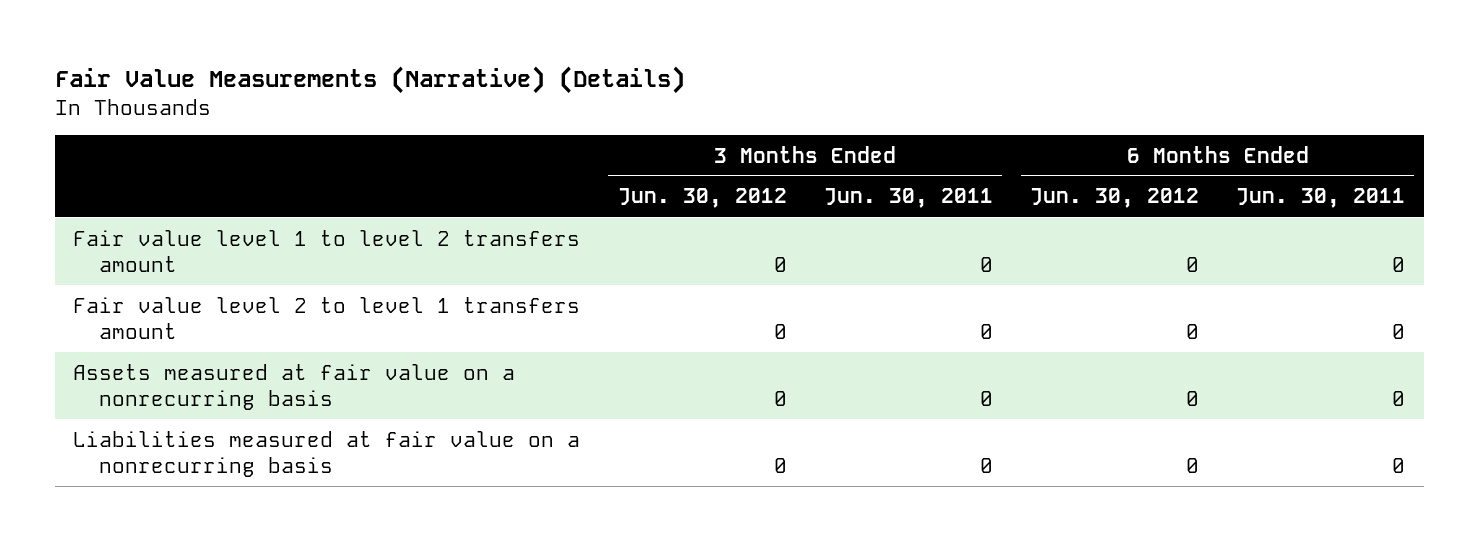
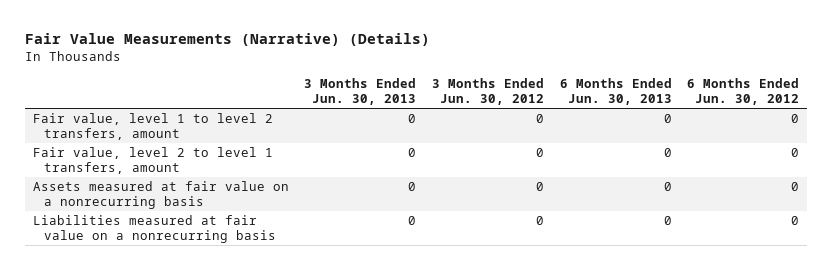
[823,188,993,209] Jun. 30, 2011 -> none
[1236,188,1406,209] Jun. 30, 2011 -> none
none -> [304,77,417,106] 3 Months Ended Jun. 30, 2013
none -> [559,77,672,106] 6 Months Ended Jun. 30, 2013
[73,229,581,272] Fair value level 1 to level 2 transfers amount -> [32,112,273,141] Fair value, level 1 to level 2 transfers, amount
[73,296,581,339] Fair value level 2 to level 1 transfers amount -> [32,146,273,175] Fair value, level 2 to level 1 transfers, amount

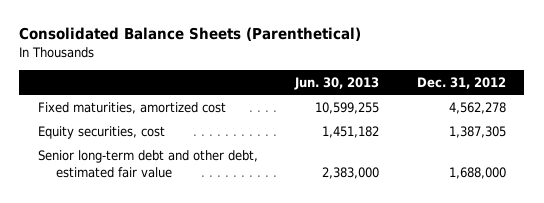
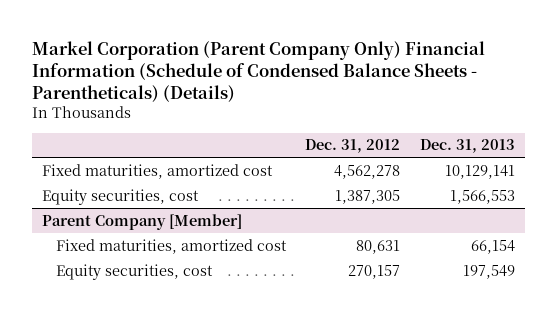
[19,27,362,42] Consolidated Balance Sheets (Parenthetical) -> [32,40,486,103] Markel Corporation (Parent Company Only) Financial Information (Schedule of Condensed Balance Sheets - Parentheticals) (Details)
[294,76,380,90] Jun. 30, 2013 -> none
none -> [420,139,516,154] Dec. 31, 2013
[37,149,258,178] Senior long-term debt and other debt, estimated fair value -> none
none -> [42,213,243,230] Parent Company [Member]
none -> [55,238,287,254] Fixed maturities, amortized cost
none -> [55,263,213,280] Equity securities, cost

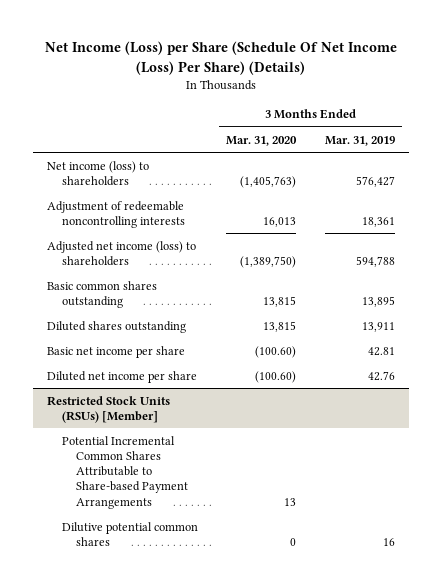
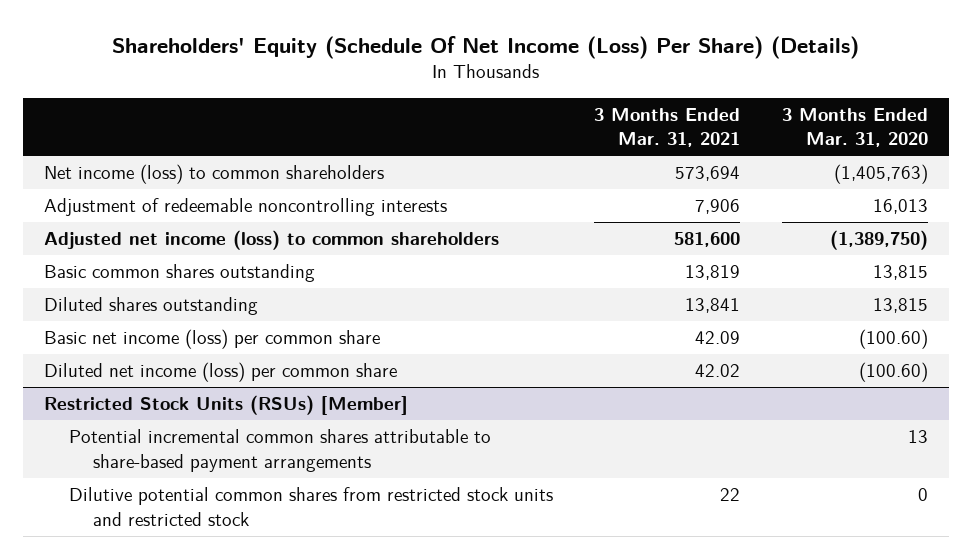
[45,41,398,75] Net Income (Loss) per Share (Schedule Of Net Income (Loss) Per Share) (Details) -> [111,35,859,59] Shareholders' Equity (Schedule Of Net Income (Loss) Per Share) (Details)
[325,135,396,146] Mar. 31, 2019 -> none
none -> [594,107,741,148] 3 Months Ended Mar. 31, 2021
[47,160,150,186] Net income (loss) to shareholders -> [43,164,384,185] Net income (loss) to common shareholders
[47,240,197,266] Adjusted net income (loss) to shareholders -> [43,230,499,251] Adjusted net income (loss) to common shareholders
[47,345,186,358] Basic net income per share -> [43,329,380,350] Basic net income (loss) per common share
[47,370,198,383] Diluted net income per share -> [43,362,397,383] Diluted net income (loss) per common share
[61,435,188,509] Potential Incremental Common Shares Attributable to Share-based Payment Arrangements -> [68,429,491,472] Potential incremental common shares attributable to share-based payment arrangements
[61,521,198,546] Dilutive potential common shares -> [68,487,553,526] Dilutive potential common shares from restricted stock units and restricted stock

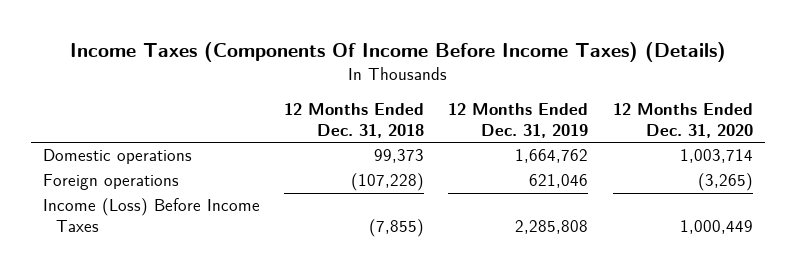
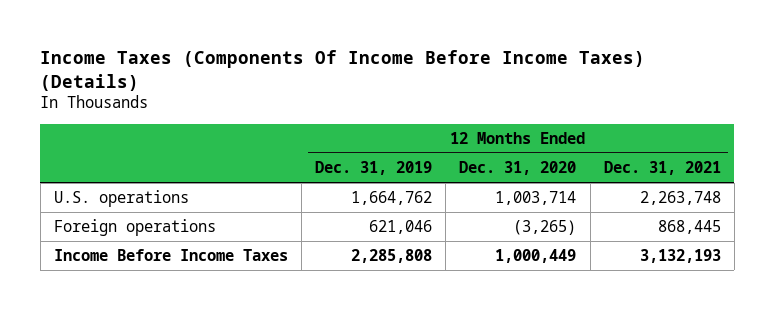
[284,103,425,138] 12 Months Ended Dec. 31, 2018 -> none
none -> [603,161,721,176] Dec. 31, 2021
[42,149,192,165] Domestic operations -> [53,190,189,208] U.S. operations
[42,198,260,233] Income (Loss) Before Income Taxes -> [53,249,288,262] Income Before Income Taxes

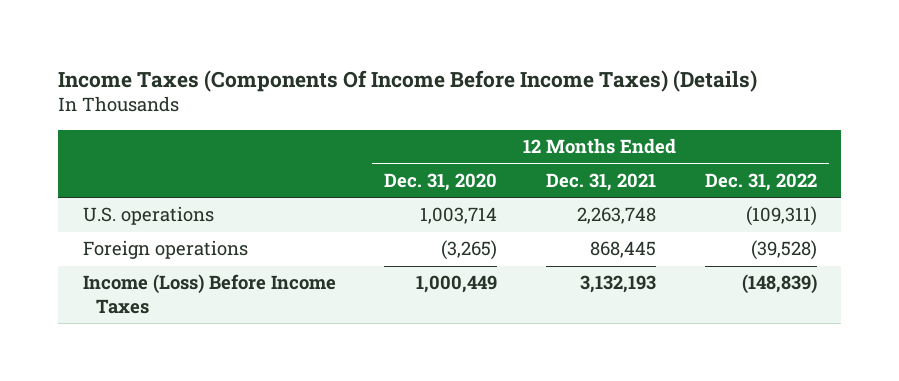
[315,161,433,176] Dec. 31, 2019 -> none
none -> [704,172,817,191] Dec. 31, 2022
[53,249,288,262] Income Before Income Taxes -> [82,274,336,314] Income (Loss) Before Income Taxes

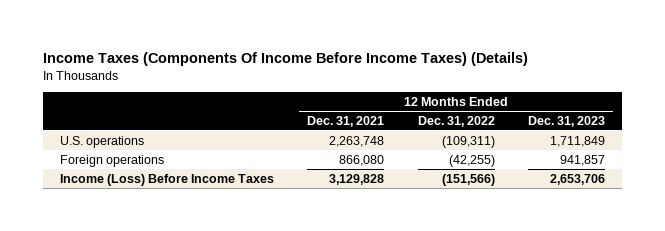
[384,172,498,191] Dec. 31, 2020 -> none
none -> [528,115,606,127] Dec. 31, 2023
[589,241,656,259] 868,445 -> [339,154,385,166] 866,080
[750,240,817,261] (39,528) -> [448,154,495,167] (42,255)
[579,275,656,294] 3,132,193 -> [329,173,385,185] 3,129,828
[741,274,817,295] (148,839) -> [441,173,495,186] (151,566)

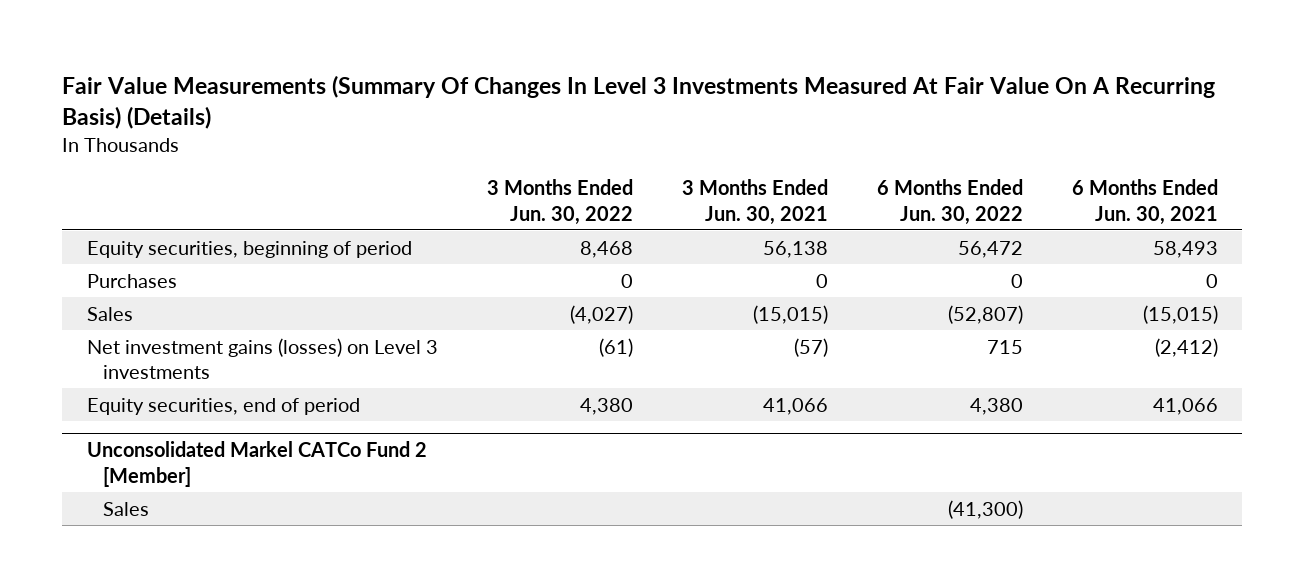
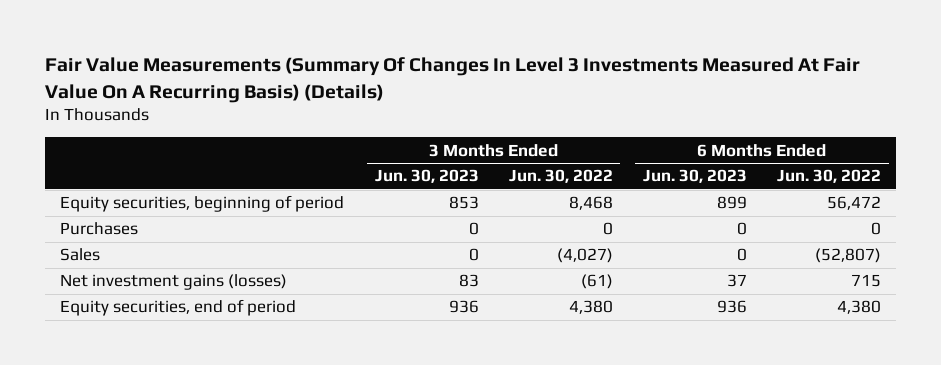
[681,179,828,225] 3 Months Ended Jun. 30, 2021 -> none
[1071,179,1218,225] 6 Months Ended Jun. 30, 2021 -> none
none -> [374,169,479,184] Jun. 30, 2023
none -> [642,169,747,184] Jun. 30, 2023
[86,337,438,380] Net investment gains (losses) on Level 3 investments -> [60,274,288,291] Net investment gains (losses)
[86,441,427,487] Unconsolidated Markel CATCo Fund 2 [Member] -> none
[102,501,149,516] Sales -> none

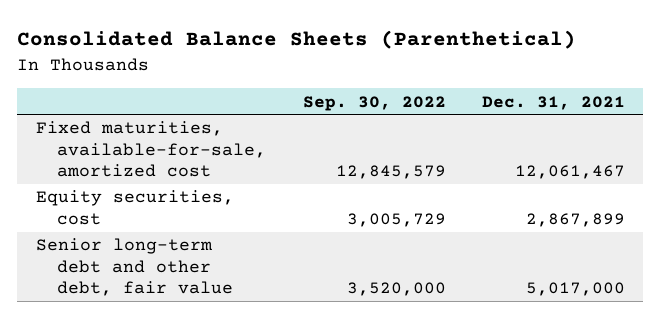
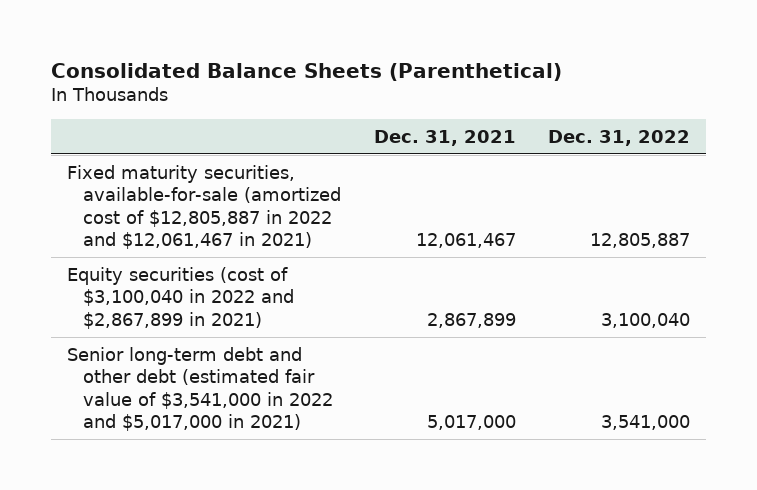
[302,95,446,111] Sep. 30, 2022 -> none
none -> [547,129,690,146] Dec. 31, 2022
[35,121,267,177] Fixed maturities, available-for-sale, amortized cost -> [66,164,342,250] Fixed maturity securities, available-for-sale (amortized cost of $12,805,887 in 2022 and $12,061,467 in 2021)
[35,190,234,225] Equity securities, cost -> [66,266,295,329] Equity securities (cost of $3,100,040 in 2022 and $2,867,899 in 2021)
[35,238,234,296] Senior long-term debt and other debt, fair value -> [66,346,334,432] Senior long-term debt and other debt (estimated fair value of $3,541,000 in 2022 and $5,017,000 in 2021)

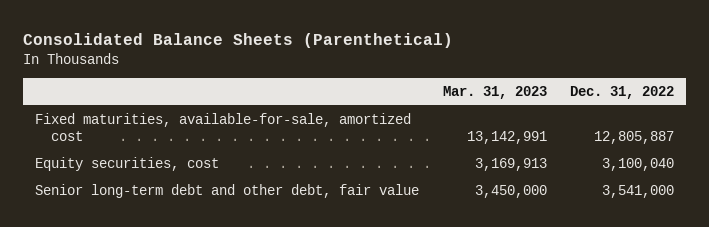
[373,129,516,146] Dec. 31, 2021 -> none
none -> [442,85,547,99] Mar. 31, 2023
[66,164,342,250] Fixed maturity securities, available-for-sale (amortized cost of $12,805,887 in 2022 and $12,061,467 in 2021) -> [34,112,411,141] Fixed maturities, available-for-sale, amortized cost
[66,266,295,329] Equity securities (cost of $3,100,040 in 2022 and $2,867,899 in 2021) -> [34,156,219,171] Equity securities, cost
[66,346,334,432] Senior long-term debt and other debt (estimated fair value of $3,541,000 in 2022 and $5,017,000 in 2021) -> [34,183,419,198] Senior long-term debt and other debt, fair value

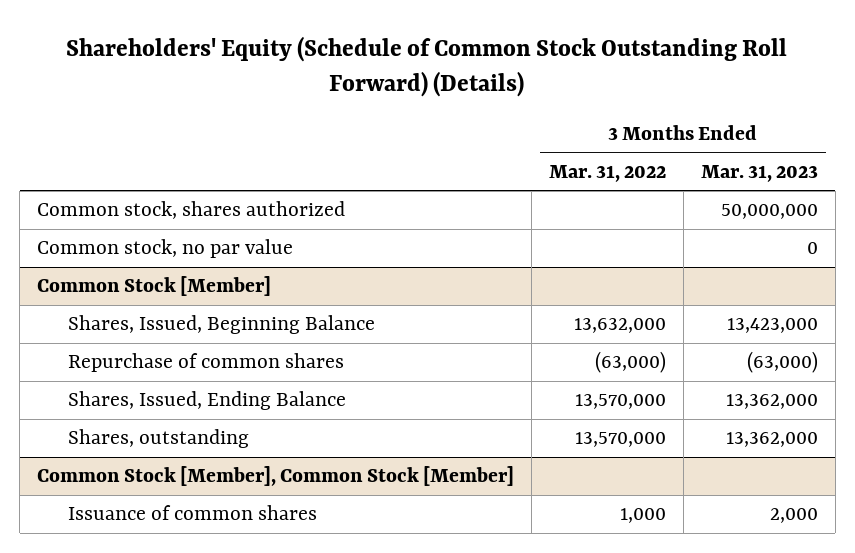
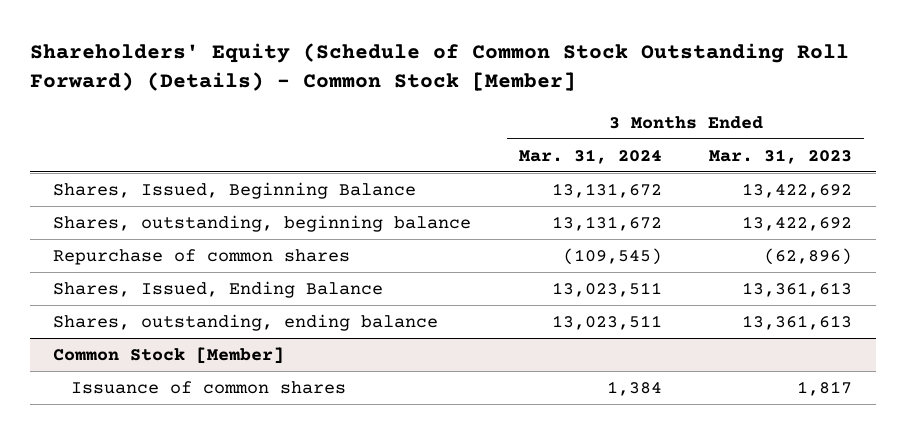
[66,35,788,98] Shareholders' Equity (Schedule of Common Stock Outstanding Roll Forward) (Details) -> [29,43,849,92] Shareholders' Equity (Schedule of Common Stock Outstanding Roll Forward) (Details) - Common Stock [Member]
[548,164,666,182] Mar. 31, 2022 -> none
none -> [518,148,662,164] Mar. 31, 2024
[37,201,346,220] Common stock, shares authorized -> none
[37,239,294,259] Common stock, no par value -> none
none -> [53,181,417,199] Shares, Issued, Beginning Balance
none -> [53,214,472,232] Shares, outstanding, beginning balance
none -> [53,248,351,265] Repurchase of common shares
none -> [53,280,384,298] Shares, Issued, Ending Balance
none -> [53,313,439,331] Shares, outstanding, ending balance
[67,315,375,335] Shares, Issued, Beginning Balance -> none
[67,353,344,373] Repurchase of common shares -> none
[67,391,346,411] Shares, Issued, Ending Balance -> none
[67,429,249,449] Shares, outstanding -> none
[37,466,515,487] Common Stock [Member], Common Stock [Member] -> none
[769,508,818,524] 2,000 -> [797,380,853,396] 1,817

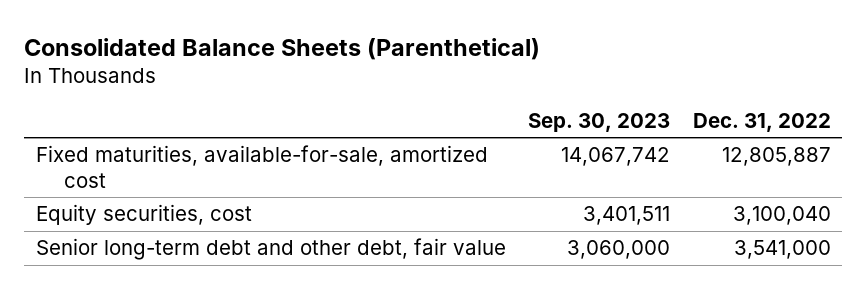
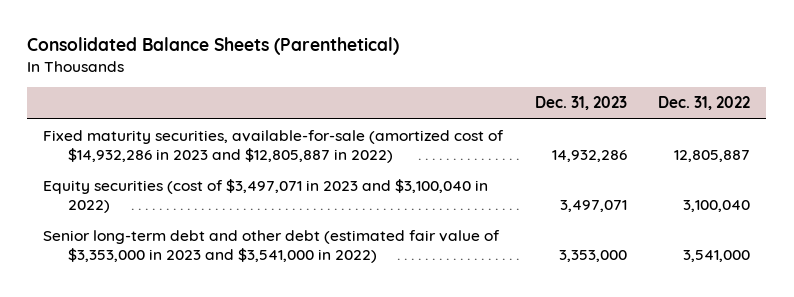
[528,112,671,132] Sep. 30, 2023 -> none
none -> [534,96,627,111] Dec. 31, 2023
[35,145,488,188] Fixed maturities, available-for-sale, amortized cost -> [43,130,505,163] Fixed maturity securities, available-for-sale (amortized cost of $14,932,286 in 2023 and $12,805,887 in 2022)
[35,204,252,226] Equity securities, cost -> [43,179,489,213] Equity securities (cost of $3,497,071 in 2023 and $3,100,040 in 2022)
[35,238,506,261] Senior long-term debt and other debt, fair value -> [43,230,501,263] Senior long-term debt and other debt (estimated fair value of $3,353,000 in 2023 and $3,541,000 in 2022)

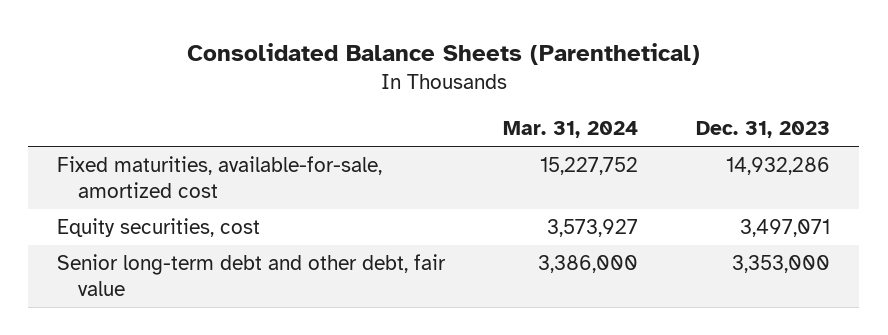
[658,96,751,111] Dec. 31, 2022 -> none
none -> [503,121,639,139] Mar. 31, 2024
[43,130,505,163] Fixed maturity securities, available-for-sale (amortized cost of $14,932,286 in 2023 and $12,805,887 in 2022) -> [57,156,383,198] Fixed maturities, available-for-sale, amortized cost
[43,179,489,213] Equity securities (cost of $3,497,071 in 2023 and $3,100,040 in 2022) -> [57,218,261,238] Equity securities, cost
[43,230,501,263] Senior long-term debt and other debt (estimated fair value of $3,353,000 in 2023 and $3,541,000 in 2022) -> [57,254,447,296] Senior long-term debt and other debt, fair value

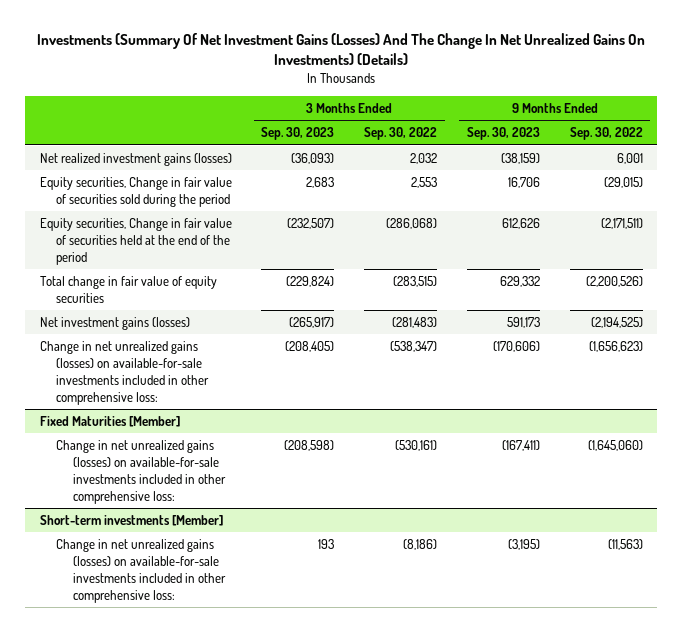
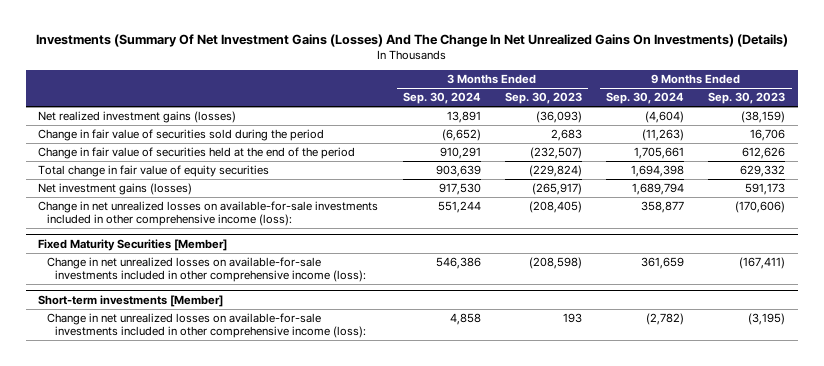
[364,127,438,141] Sep. 30, 2022 -> none
[569,127,643,141] Sep. 30, 2022 -> none
none -> [402,92,481,105] Sep. 30, 2024
none -> [606,92,685,105] Sep. 30, 2024
[39,176,232,207] Equity securities, Change in fair value of securities sold during the period -> [38,128,325,141] Change in fair value of securities sold during the period
[39,217,232,265] Equity securities, Change in fair value of securities held at the end of the period -> [38,146,356,159] Change in fair value of securities held at the end of the period
[39,340,210,405] Change in net unrealized gains (losses) on available-for-sale investments included in other comprehensive loss: -> [38,200,379,227] Change in net unrealized losses on available-for-sale investments included in other comprehensive income (loss):
[39,415,180,427] Fixed Maturities [Member] -> [38,238,228,251] Fixed Maturity Securities [Member]
[56,439,227,504] Change in net unrealized gains (losses) on available-for-sale investments included in other comprehensive loss: -> [46,256,366,283] Change in net unrealized losses on available-for-sale investments included in other comprehensive income (loss):
[56,538,227,603] Change in net unrealized gains (losses) on available-for-sale investments included in other comprehensive loss: -> [46,312,366,339] Change in net unrealized losses on available-for-sale investments included in other comprehensive income (loss):

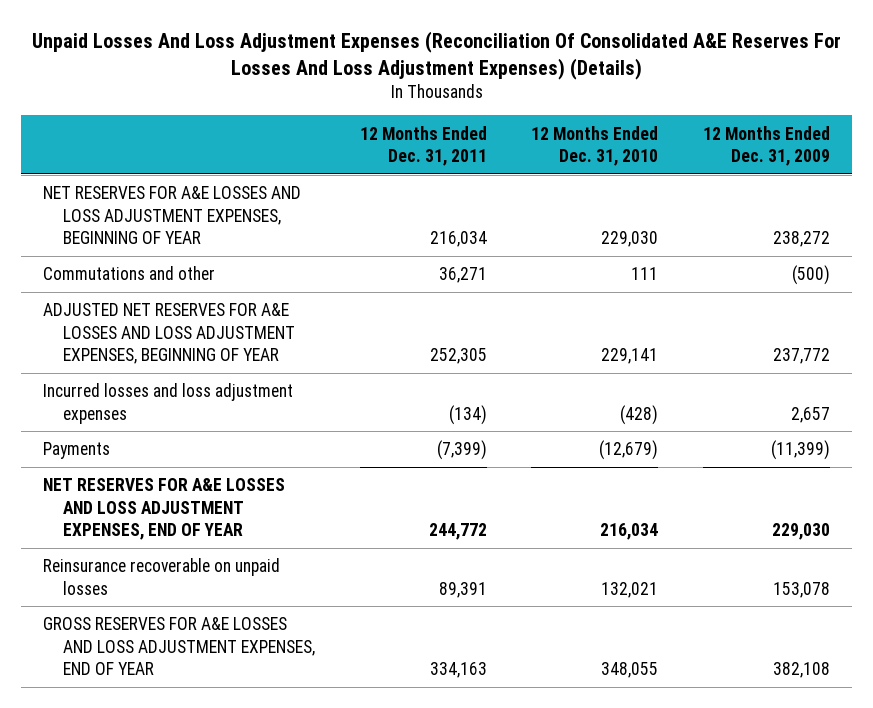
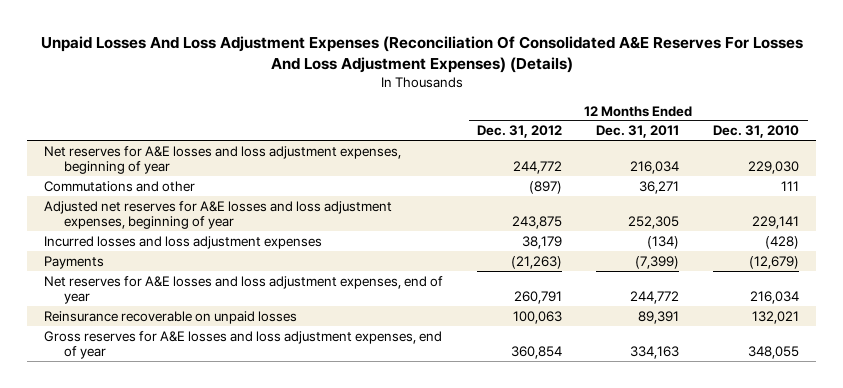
[703,125,831,167] 12 Months Ended Dec. 31, 2009 -> none
none -> [477,125,563,139] Dec. 31, 2012
[42,186,301,245] NET RESERVES FOR A&E LOSSES AND LOSS ADJUSTMENT EXPENSES, BEGINNING OF YEAR -> [44,145,402,175] Net reserves for A&E losses and loss adjustment expenses, beginning of year
[42,303,296,365] ADJUSTED NET RESERVES FOR A&E LOSSES AND LOSS ADJUSTMENT EXPENSES, BEGINNING OF YEAR -> [44,200,393,230] Adjusted net reserves for A&E losses and loss adjustment expenses, beginning of year
[42,478,285,541] NET RESERVES FOR A&E LOSSES AND LOSS ADJUSTMENT EXPENSES, END OF YEAR -> [44,275,444,305] Net reserves for A&E losses and loss adjustment expenses, end of year
[42,617,316,676] GROSS RESERVES FOR A&E LOSSES AND LOSS ADJUSTMENT EXPENSES, END OF YEAR -> [44,330,443,360] Gross reserves for A&E losses and loss adjustment expenses, end of year

